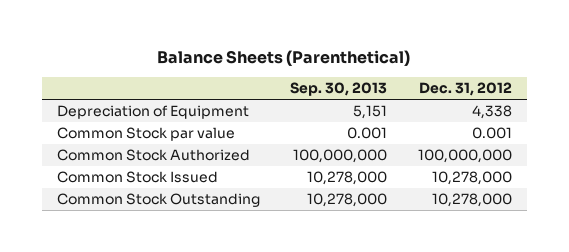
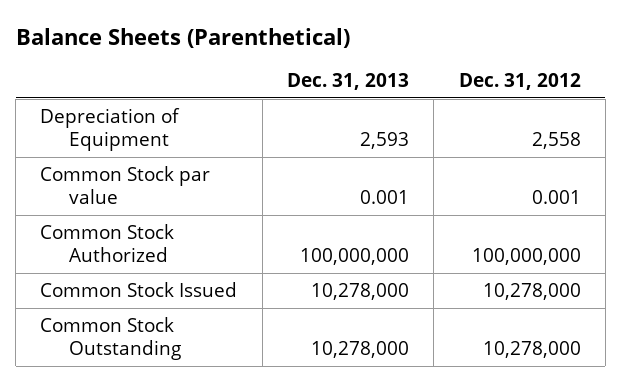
[290,82,388,97] Sep. 30, 2013 -> none
none -> [287,73,410,91] Dec. 31, 2013
[471,105,512,120] 4,338 -> [531,131,581,149] 2,558

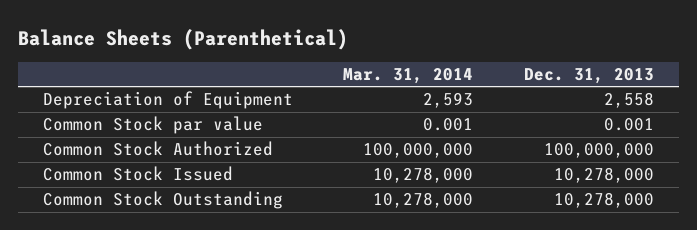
[458,73,581,91] Dec. 31, 2012 -> none
none -> [343,67,474,84] Mar. 31, 2014
[360,131,410,149] 2,593 -> [603,92,654,109] 2,558

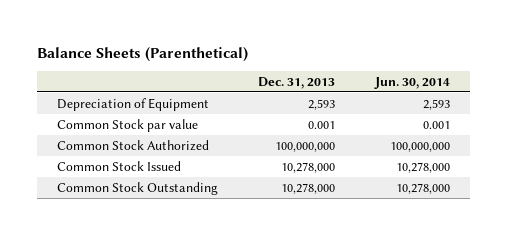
[343,67,474,84] Mar. 31, 2014 -> none
none -> [373,76,450,89] Jun. 30, 2014
[603,92,654,109] 2,558 -> [307,98,335,110] 2,593

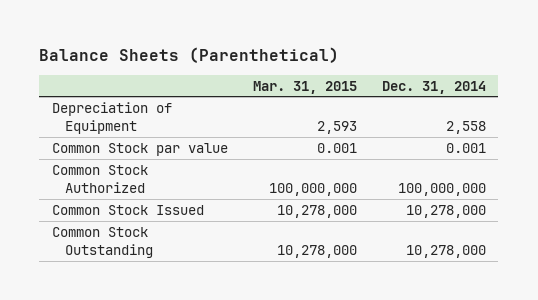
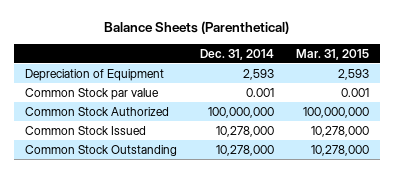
[445,120,486,134] 2,558 -> [242,68,274,80] 2,593

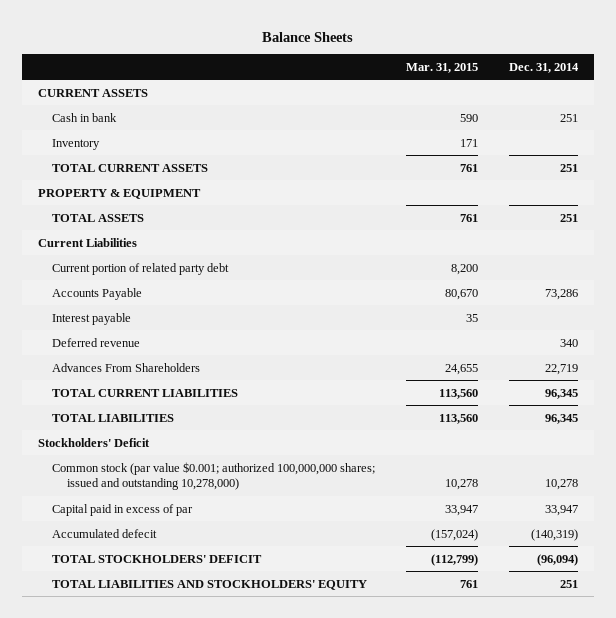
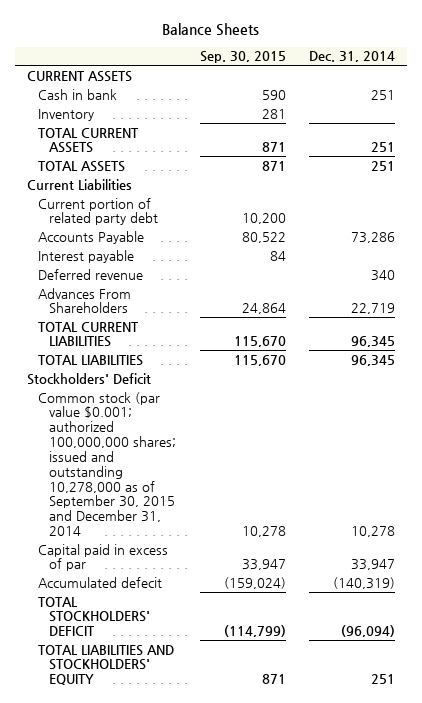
[406,62,479,73] Mar. 31, 2015 -> none
none -> [199,51,286,64] Sep. 30, 2015
[37,188,201,199] PROPERTY & EQUIPMENT -> none
[52,461,376,491] Common stock (par value $0.001; authorized 100,000,000 shares; issued and outstanding 10,278,000) -> [38,391,177,536] Common stock (par value $0.001; authorized 100,000,000 shares; issued and outstanding 10,278,000 as of September 30, 2015 and December 31, 2014

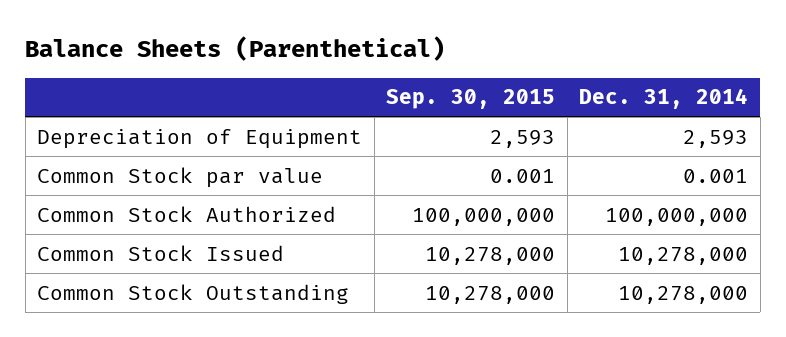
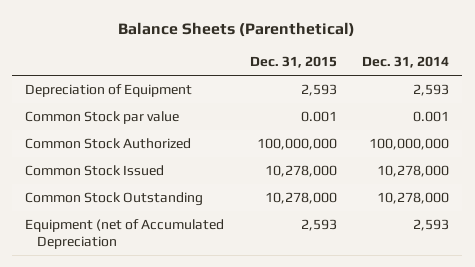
[386,89,556,110] Sep. 30, 2015 -> none
none -> [249,56,337,69] Dec. 31, 2015
none -> [25,219,225,249] Equipment (net of Accumulated Depreciation

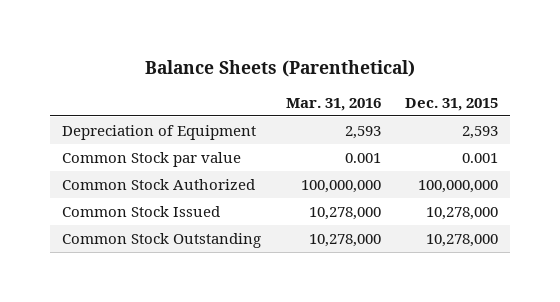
[362,56,450,69] Dec. 31, 2014 -> none
none -> [285,97,381,111] Mar. 31, 2016
[25,219,225,249] Equipment (net of Accumulated Depreciation -> none

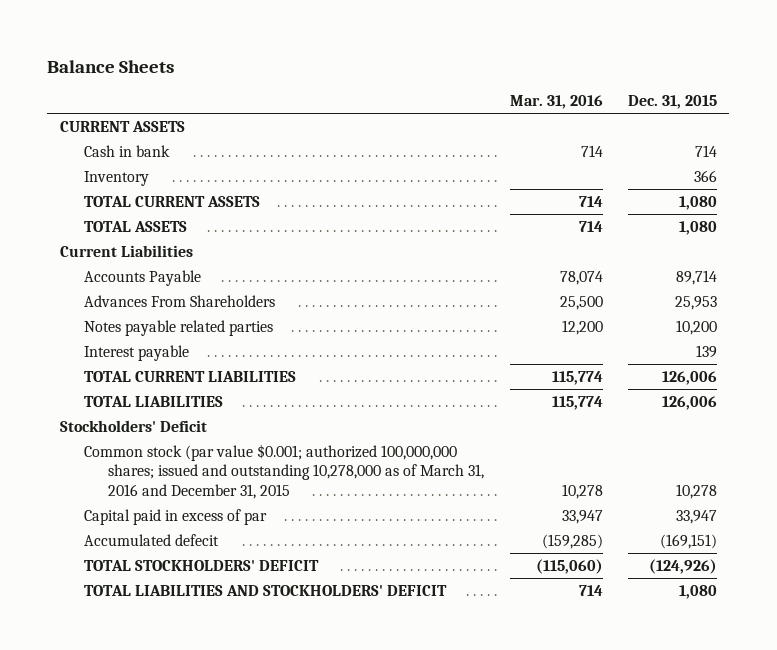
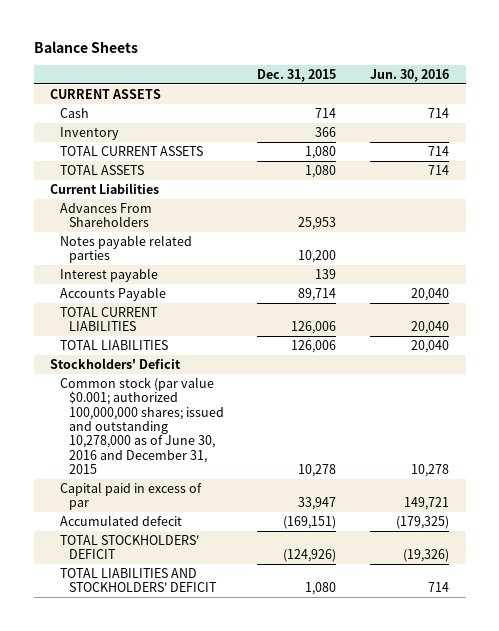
[509,95,603,110] Mar. 31, 2016 -> none
none -> [370,68,450,82] Jun. 30, 2016
[84,144,171,157] Cash in bank -> [59,107,89,118] Cash
[84,269,202,286] Accounts Payable -> [59,286,166,301] Accounts Payable
[84,443,485,499] Common stock (par value $0.001; authorized 100,000,000 shares; issued and outstanding 10,278,000 as of March 31, 2016 and December 31, 2015 -> [59,376,224,475] Common stock (par value $0.001; authorized 100,000,000 shares; issued and outstanding 10,278,000 as of June 30, 2016 and December 31, 2015

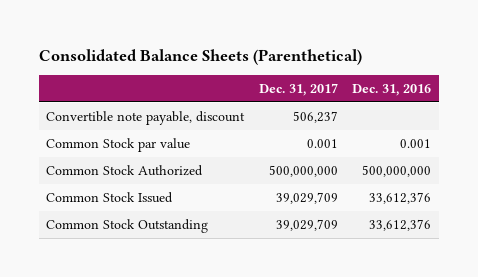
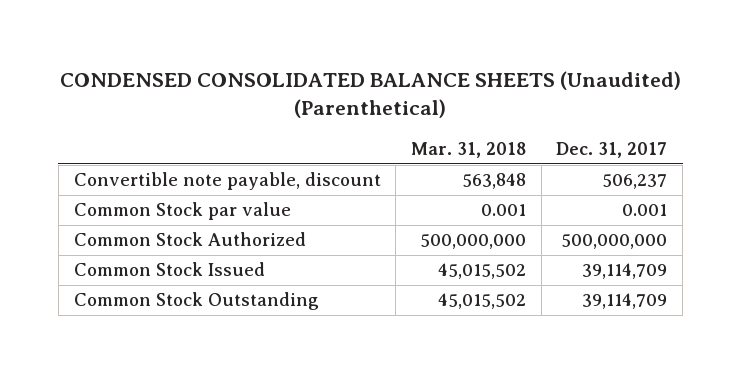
[39,49,363,66] Consolidated Balance Sheets (Parenthetical) -> [60,70,682,119] CONDENSED CONSOLIDATED BALANCE SHEETS (Unaudited) (Parenthetical)
[352,84,432,97] Dec. 31, 2016 -> none
none -> [410,142,526,159] Mar. 31, 2018
[275,191,338,204] 39,029,709 -> [582,263,668,280] 39,114,709
[275,218,338,231] 39,029,709 -> [582,293,668,310] 39,114,709

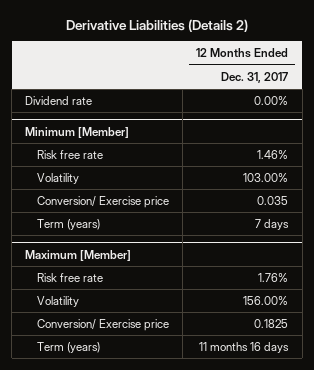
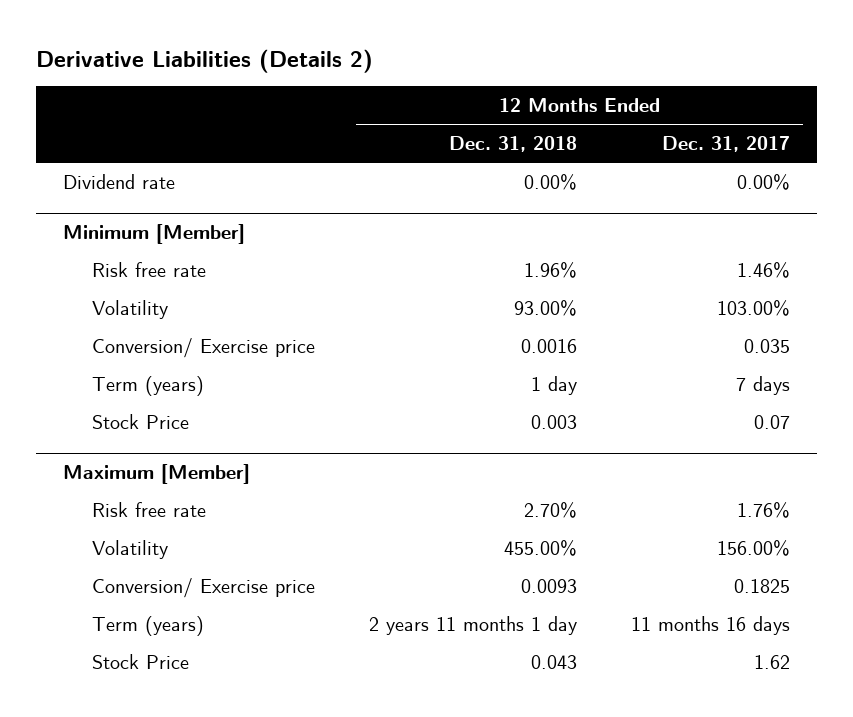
none -> [449,136,578,153] Dec. 31, 2018
none -> [92,413,190,429] Stock Price
none -> [92,653,190,669] Stock Price

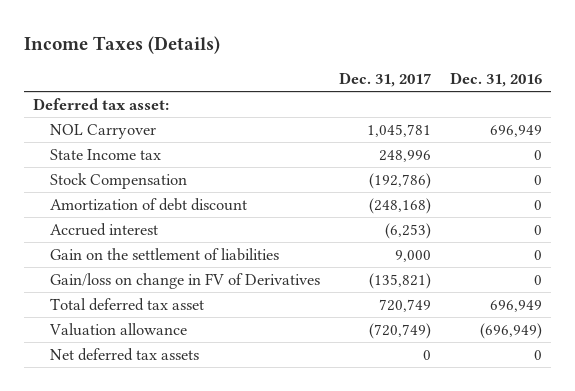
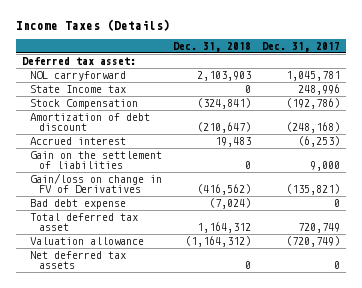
[449,72,542,88] Dec. 31, 2016 -> none
none -> [173,41,252,52] Dec. 31, 2018
[50,123,157,139] NOL Carryover -> [30,71,127,82] NOL carryforward
none -> [30,199,127,210] Bad debt expense

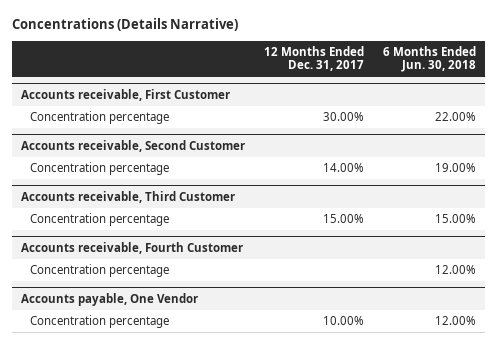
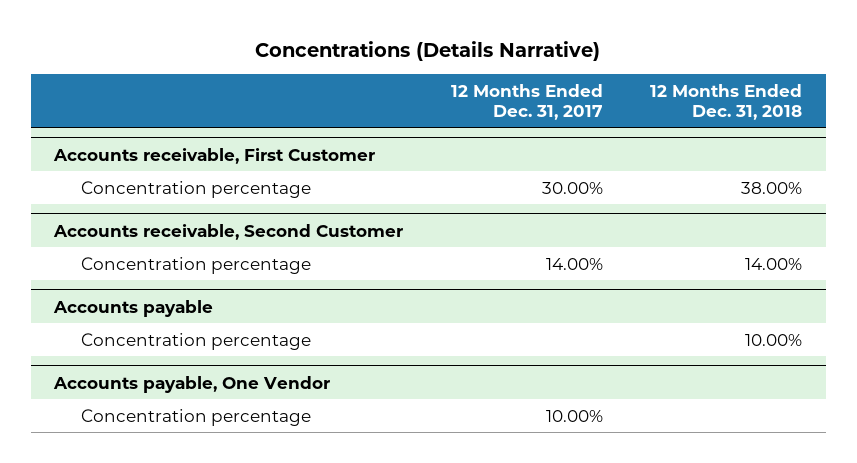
[383,45,477,73] 6 Months Ended Jun. 30, 2018 -> none
none -> [650,83,803,120] 12 Months Ended Dec. 31, 2018
[21,190,236,203] Accounts receivable, Third Customer -> none
[30,213,170,227] Concentration percentage -> none
[21,241,244,254] Accounts receivable, Fourth Customer -> none
none -> [53,299,214,317] Accounts payable

